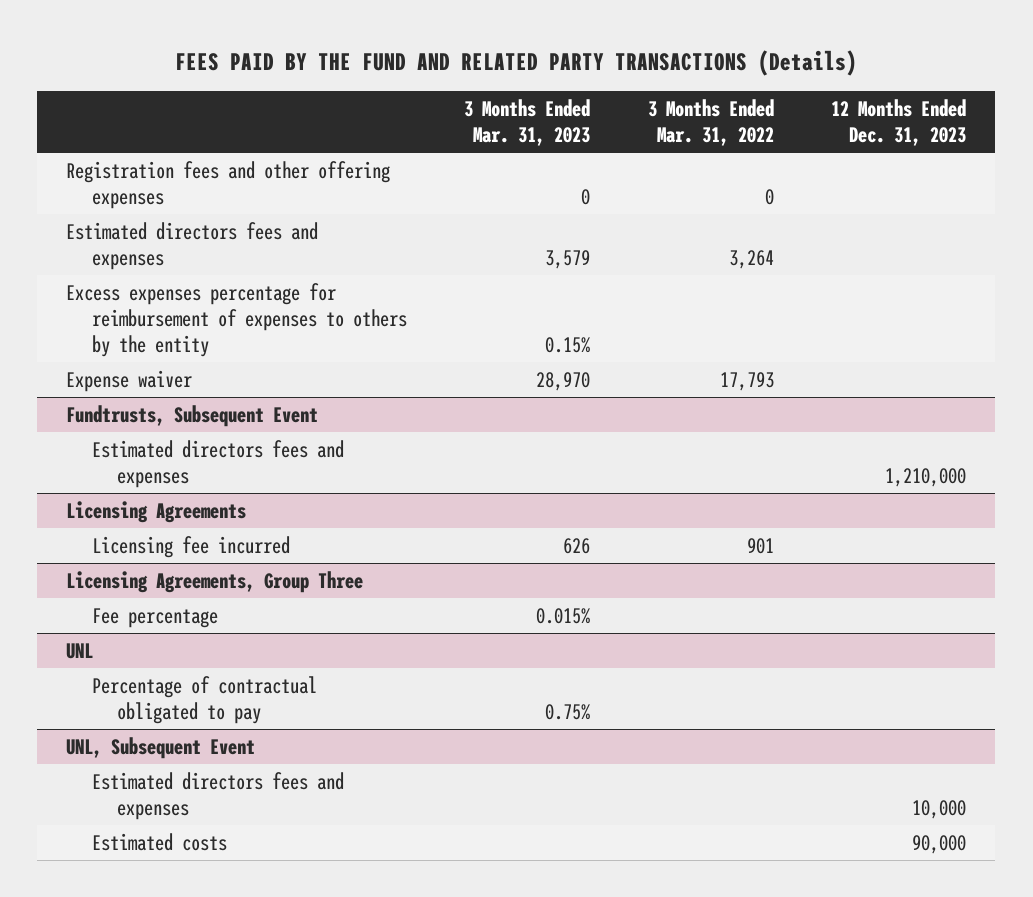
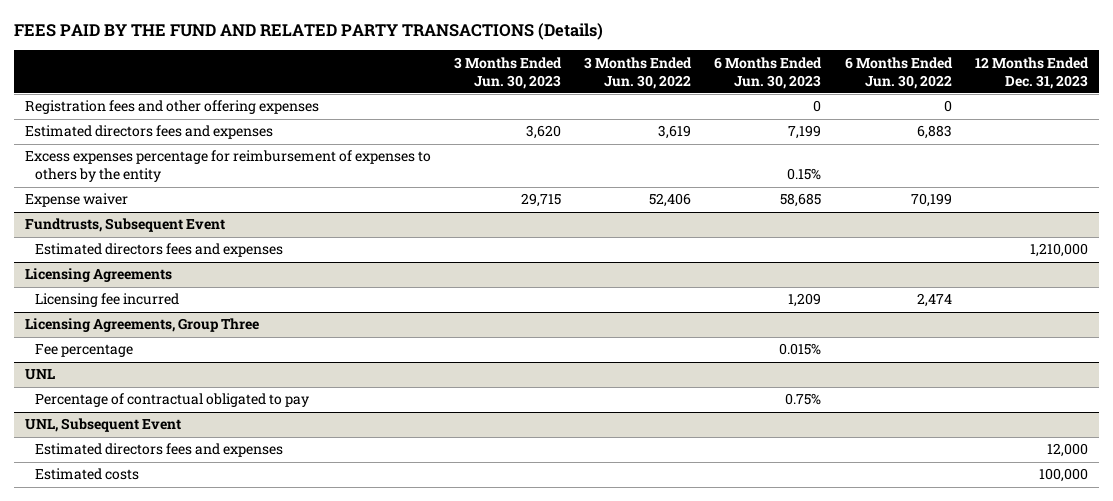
[464,98,591,146] 3 Months Ended Mar. 31, 2023 -> none
[647,98,774,146] 3 Months Ended Mar. 31, 2022 -> none
none -> [454,56,563,89] 3 Months Ended Jun. 30, 2023
none -> [584,56,693,89] 3 Months Ended Jun. 30, 2022
none -> [714,56,823,89] 6 Months Ended Jun. 30, 2023
none -> [844,56,953,89] 6 Months Ended Jun. 30, 2022
[912,799,967,819] 10,000 -> [1046,443,1088,458] 12,000
[912,834,967,854] 90,000 -> [1038,468,1088,483] 100,000

